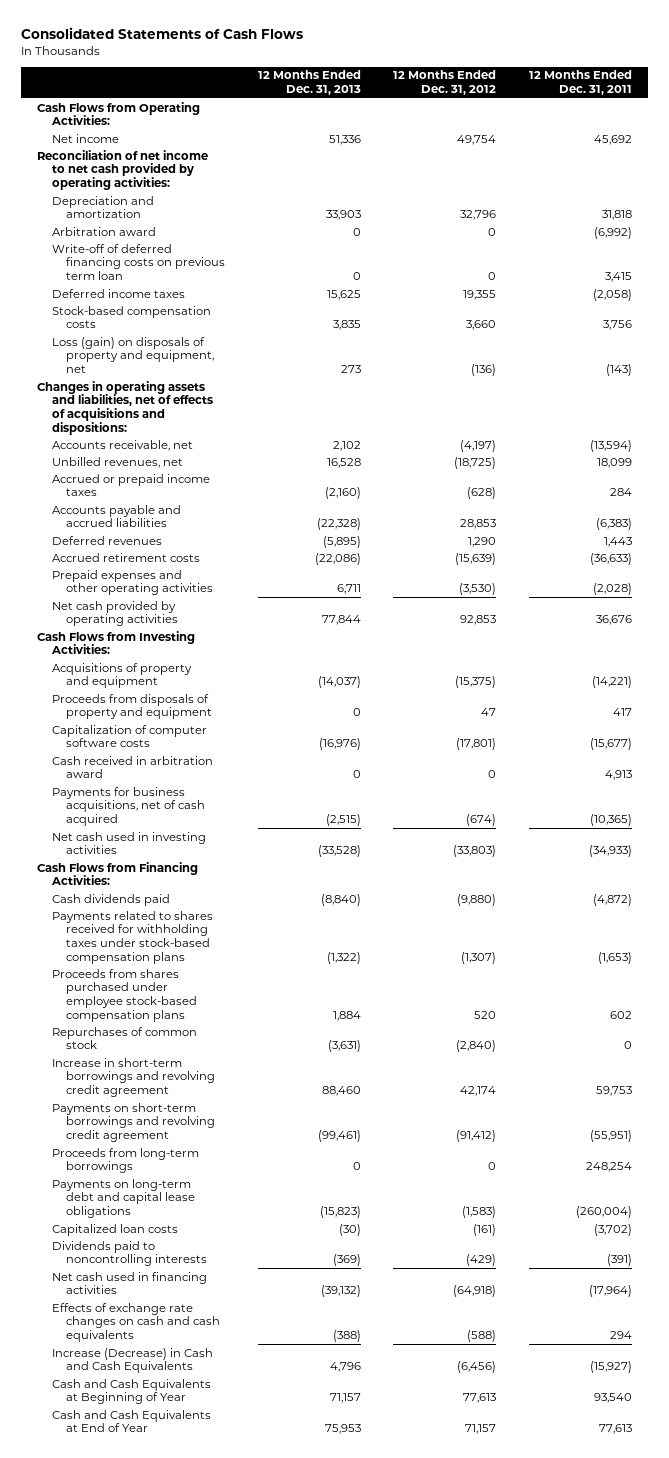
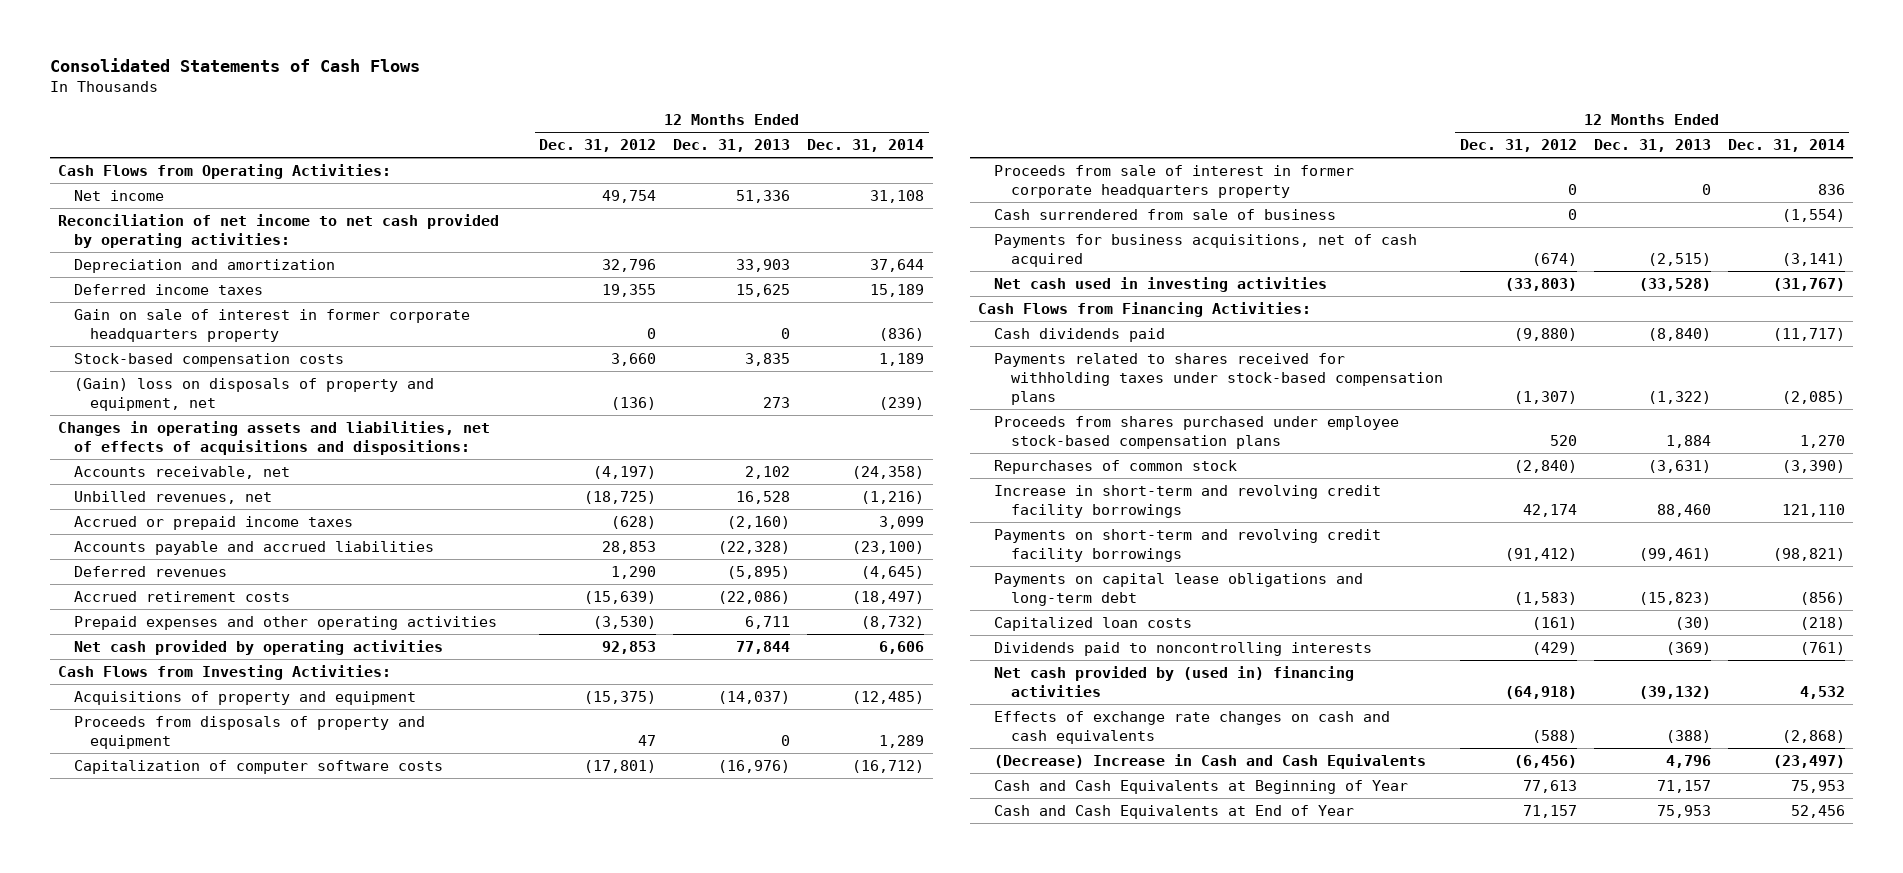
[528,70,632,96] 12 Months Ended Dec. 31, 2011 -> none
none -> [807,139,925,153] Dec. 31, 2014
[51,226,156,236] Arbitration award -> none
[51,243,226,281] Write-off of deferred financing costs on previous term loan -> none
none -> [74,308,471,342] Gain on sale of interest in former corporate headquarters property
[51,336,215,374] Loss (gain) on disposals of property and equipment, net -> [74,377,435,411] (Gain) loss on disposals of property and equipment, net
[51,755,213,779] Cash received in arbitration award -> none
none -> [994,164,1355,198] Proceeds from sale of interest in former corporate headquarters property
none -> [994,208,1337,220] Cash surrendered from sale of business
[51,1147,199,1174] Proceeds from long-term borrowings -> none
[51,1057,216,1098] Increase in short-term borrowings and revolving credit agreement -> [994,484,1382,518] Increase in short-term and revolving credit facility borrowings
[51,1102,216,1143] Payments on short-term borrowings and revolving credit agreement -> [994,528,1382,562] Payments on short-term and revolving credit facility borrowings
[51,1178,196,1219] Payments on long-term debt and capital lease obligations -> [994,572,1364,606] Payments on capital lease obligations and long-term debt
[51,1271,207,1295] Net cash used in financing activities -> [994,665,1355,697] Net cash provided by (used in) financing activities
[51,1347,213,1374] Increase (Decrease) in Cash and Cash Equivalents -> [994,753,1427,769] (Decrease) Increase in Cash and Cash Equivalents

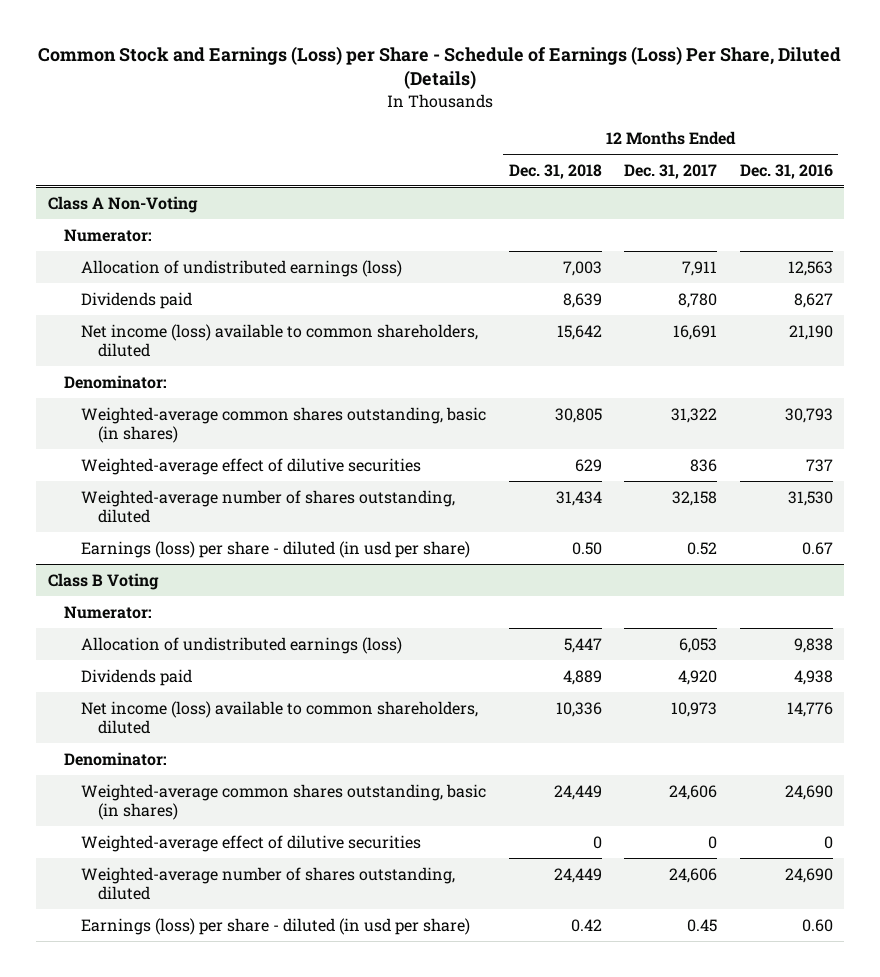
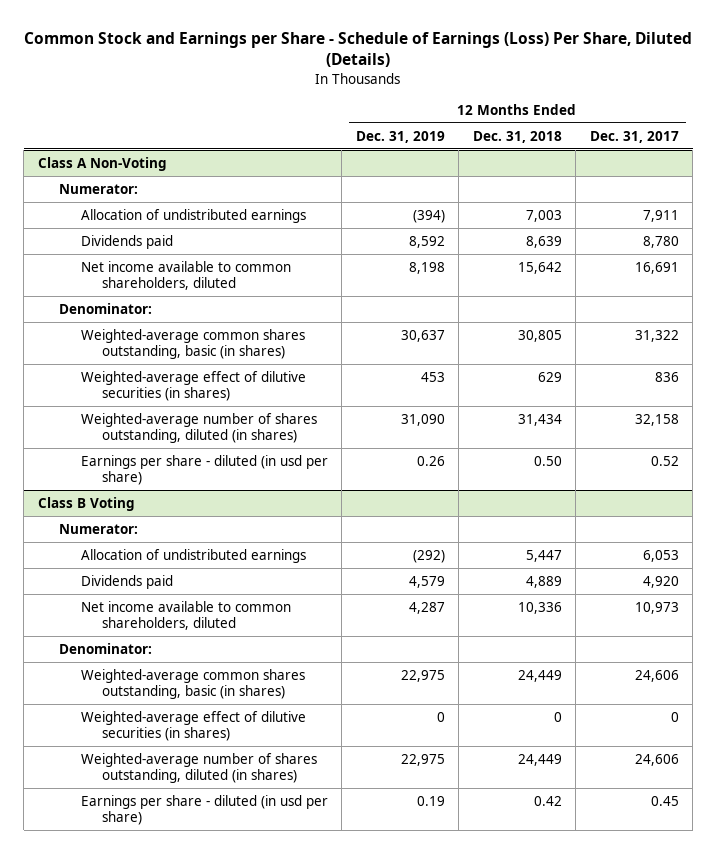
[38,45,842,90] Common Stock and Earnings (Loss) per Share - Schedule of Earnings (Loss) Per Share, Diluted (Details) -> [24,32,693,68] Common Stock and Earnings per Share - Schedule of Earnings (Loss) Per Share, Diluted (Details)
[739,163,833,179] Dec. 31, 2016 -> none
none -> [355,130,445,143] Dec. 31, 2019
[81,259,403,277] Allocation of undistributed earnings (loss) -> [80,208,306,223] Allocation of undistributed earnings
[81,323,479,357] Net income (loss) available to common shareholders, diluted -> [80,260,291,290] Net income available to common shareholders, diluted
[81,457,422,475] Weighted-average effect of dilutive securities -> [80,370,306,401] Weighted-average effect of dilutive securities (in shares)
[81,489,456,523] Weighted-average number of shares outstanding, diluted -> [80,412,317,443] Weighted-average number of shares outstanding, diluted (in shares)
[81,540,471,558] Earnings (loss) per share - diluted (in usd per share) -> [80,454,328,485] Earnings per share - diluted (in usd per share)
[81,636,403,654] Allocation of undistributed earnings (loss) -> [80,548,306,563] Allocation of undistributed earnings
[81,700,479,734] Net income (loss) available to common shareholders, diluted -> [80,600,291,630] Net income available to common shareholders, diluted
[81,834,422,852] Weighted-average effect of dilutive securities -> [80,710,306,741] Weighted-average effect of dilutive securities (in shares)
[81,866,456,900] Weighted-average number of shares outstanding, diluted -> [80,752,317,783] Weighted-average number of shares outstanding, diluted (in shares)
[81,917,471,935] Earnings (loss) per share - diluted (in usd per share) -> [80,794,328,825] Earnings per share - diluted (in usd per share)

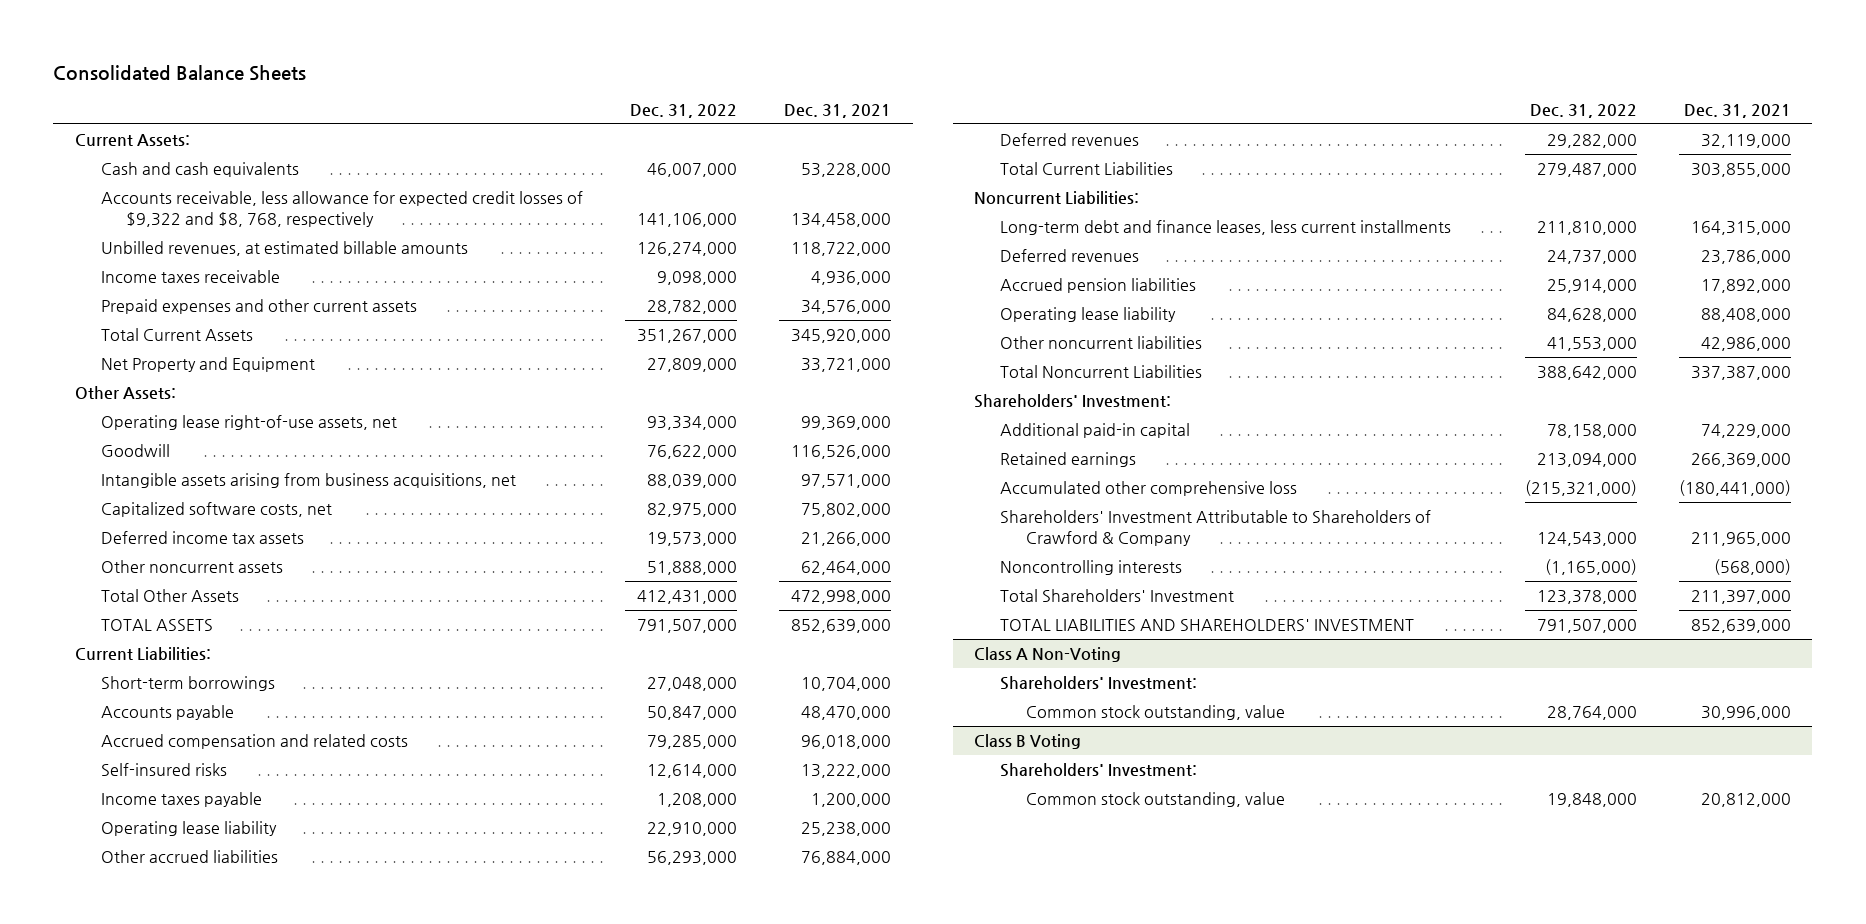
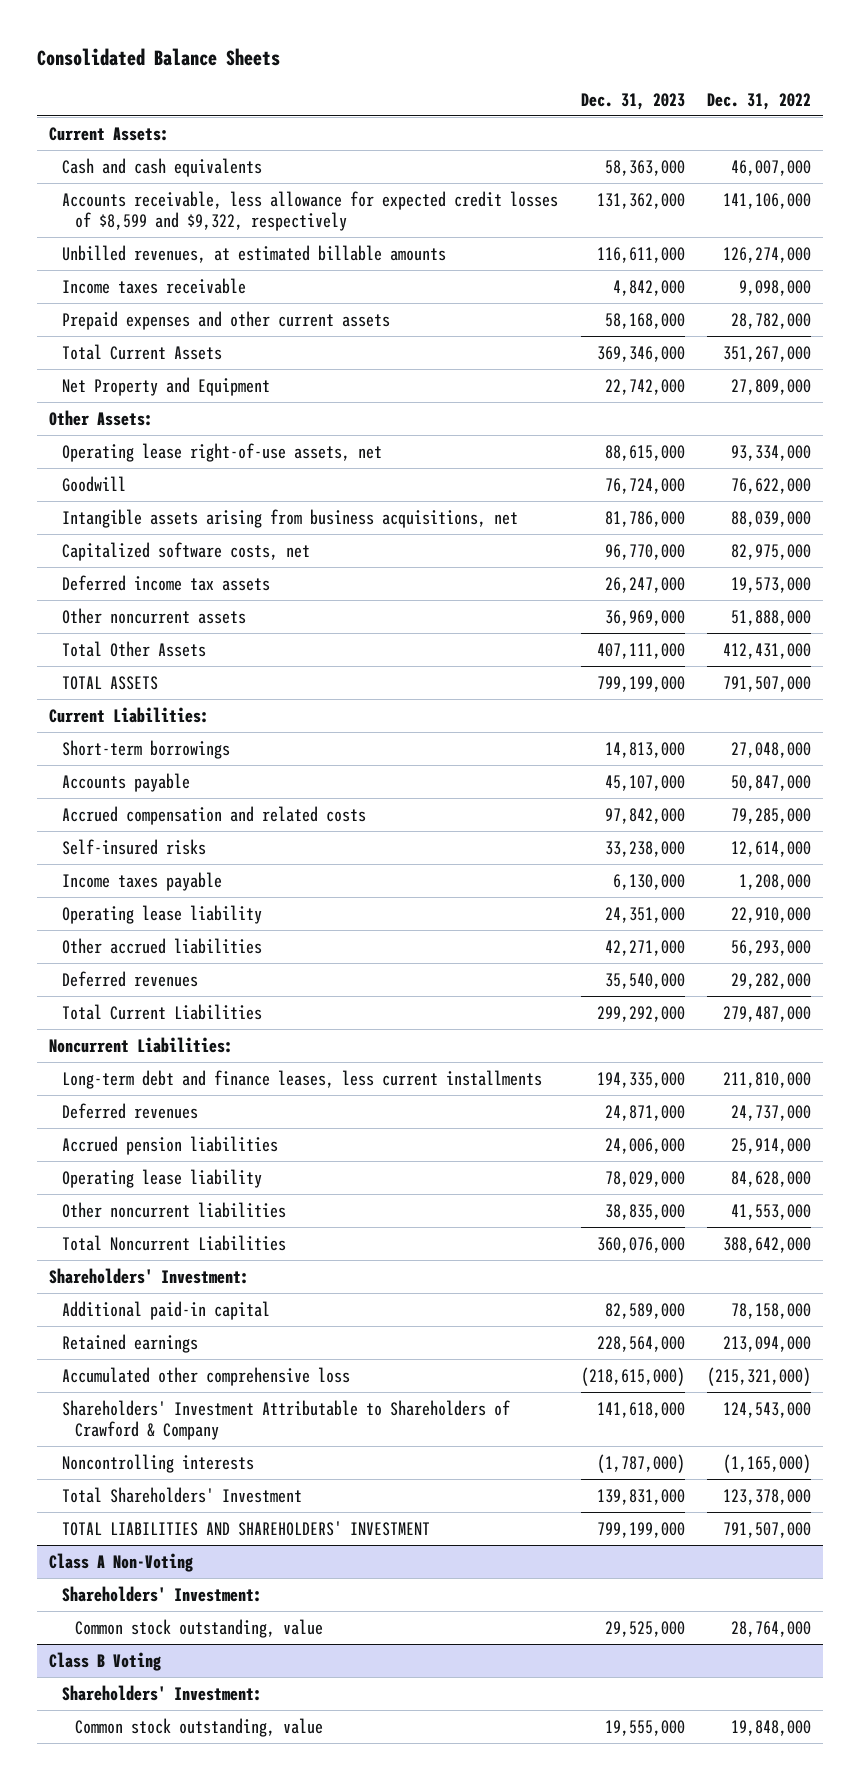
[784,103,892,118] Dec. 31, 2021 -> none
none -> [580,92,685,110] Dec. 31, 2023
[100,191,583,227] Accounts receivable, less allowance for expected credit losses of $9,322 and $8, 768, respectively -> [62,190,559,231] Accounts receivable, less allowance for expected credit losses of $8,599 and $9,322, respectively

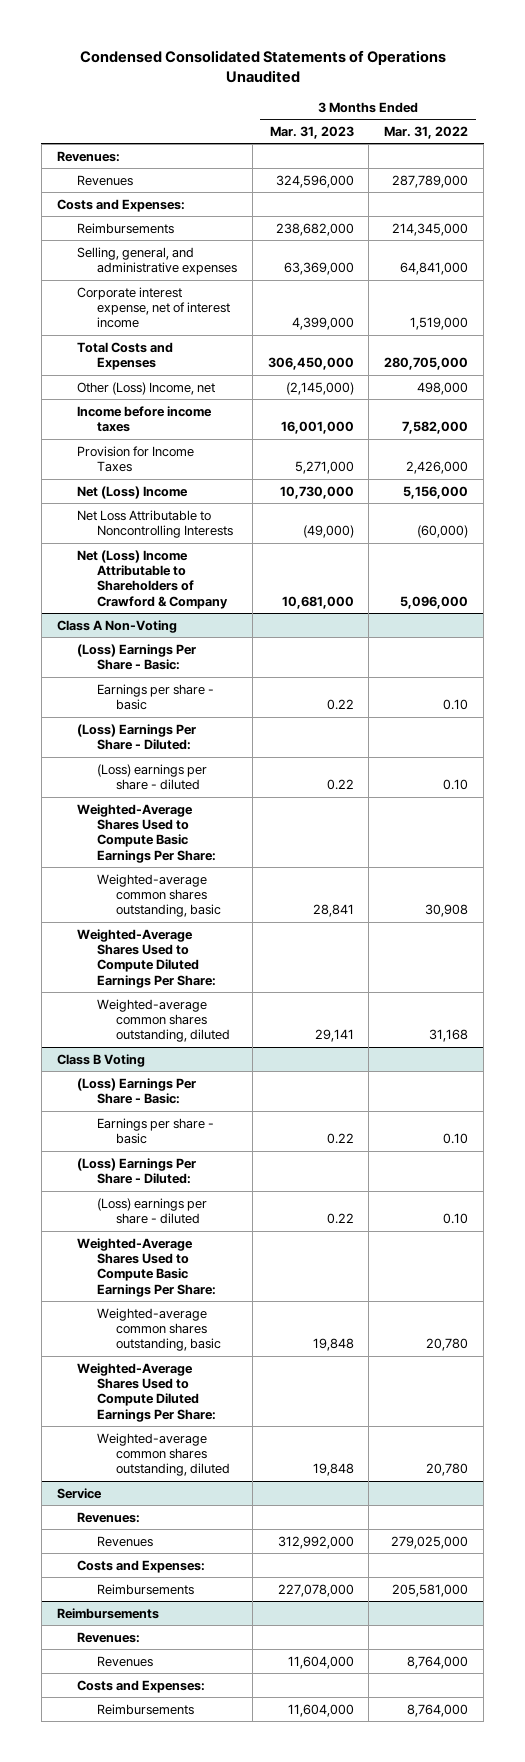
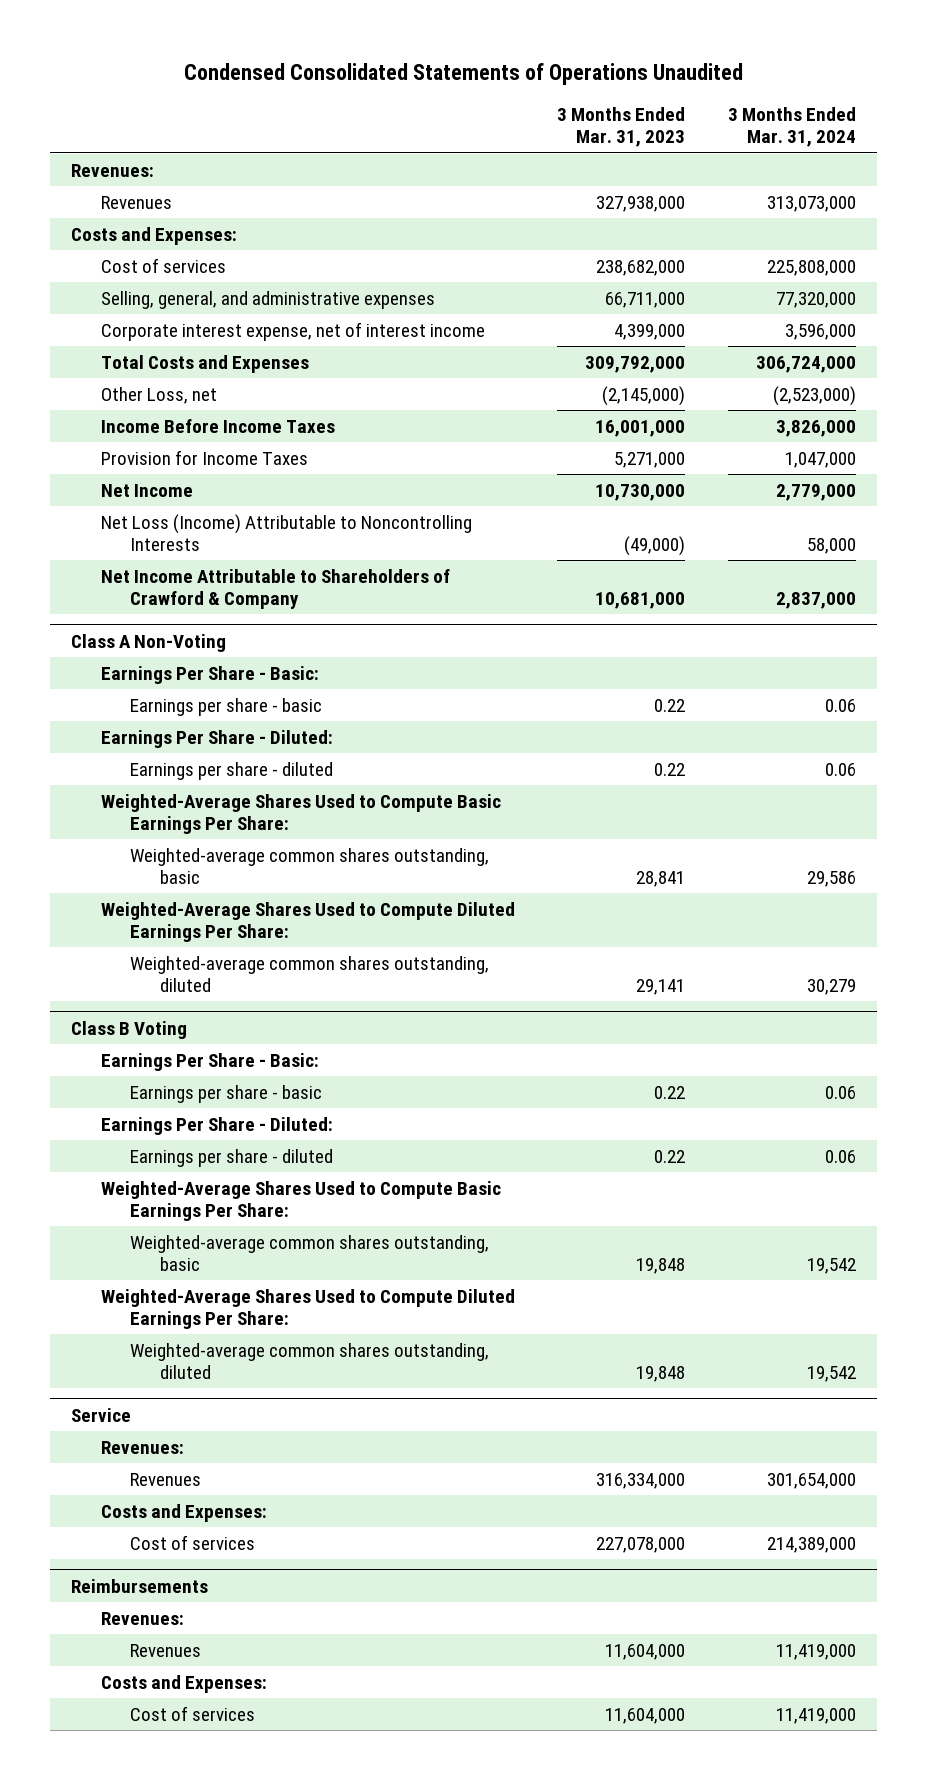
[384,125,469,139] Mar. 31, 2022 -> none
none -> [727,107,856,148] 3 Months Ended Mar. 31, 2024
[275,174,354,188] 324,596,000 -> [596,195,686,212] 327,938,000
[76,222,174,234] Reimbursements -> [100,257,226,273] Cost of services
[283,262,354,276] 63,369,000 -> [605,291,686,308] 66,711,000
[267,357,354,371] 306,450,000 -> [585,355,686,373] 309,792,000
[76,381,215,395] Other (Loss) Income, net -> [100,386,217,404] Other Loss, net
[76,405,212,433] Income before income taxes -> [100,418,335,433] Income Before Income Taxes
[76,485,188,499] Net (Loss) Income -> [100,483,193,497] Net Income
[76,509,233,539] Net Loss Attributable to Noncontrolling Interests -> [100,513,472,551] Net Loss (Income) Attributable to Noncontrolling Interests
[76,549,228,609] Net (Loss) Income Attributable to Shareholders of Crawford & Company -> [100,568,450,609] Net Income Attributable to Shareholders of Crawford & Company
[76,643,196,671] (Loss) Earnings Per Share - Basic: -> [100,665,319,684] Earnings Per Share - Basic:
[76,723,196,751] (Loss) Earnings Per Share - Diluted: -> [100,729,333,748] Earnings Per Share - Diluted:
[96,763,207,791] (Loss) earnings per share - diluted -> [130,761,334,780] Earnings per share - diluted
[76,1077,196,1105] (Loss) Earnings Per Share - Basic: -> [100,1052,319,1071] Earnings Per Share - Basic:
[76,1157,196,1185] (Loss) Earnings Per Share - Diluted: -> [100,1116,333,1135] Earnings Per Share - Diluted:
[96,1197,207,1225] (Loss) earnings per share - diluted -> [130,1148,334,1167] Earnings per share - diluted
[277,1535,354,1549] 312,992,000 -> [596,1472,686,1489] 316,334,000
[96,1583,194,1595] Reimbursements -> [130,1534,256,1550] Cost of services
[96,1703,194,1715] Reimbursements -> [130,1705,256,1721] Cost of services

